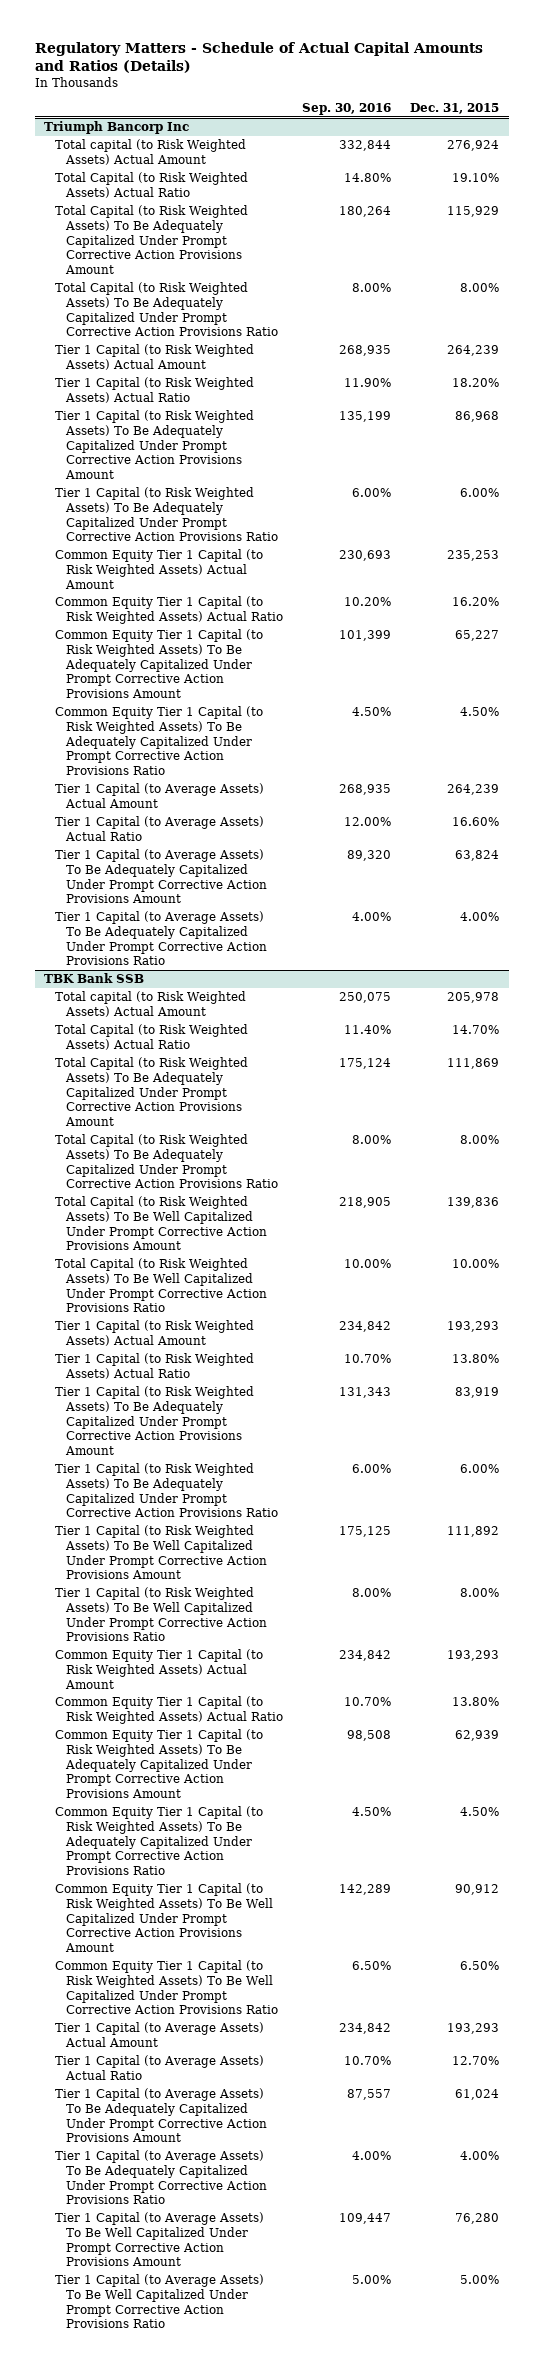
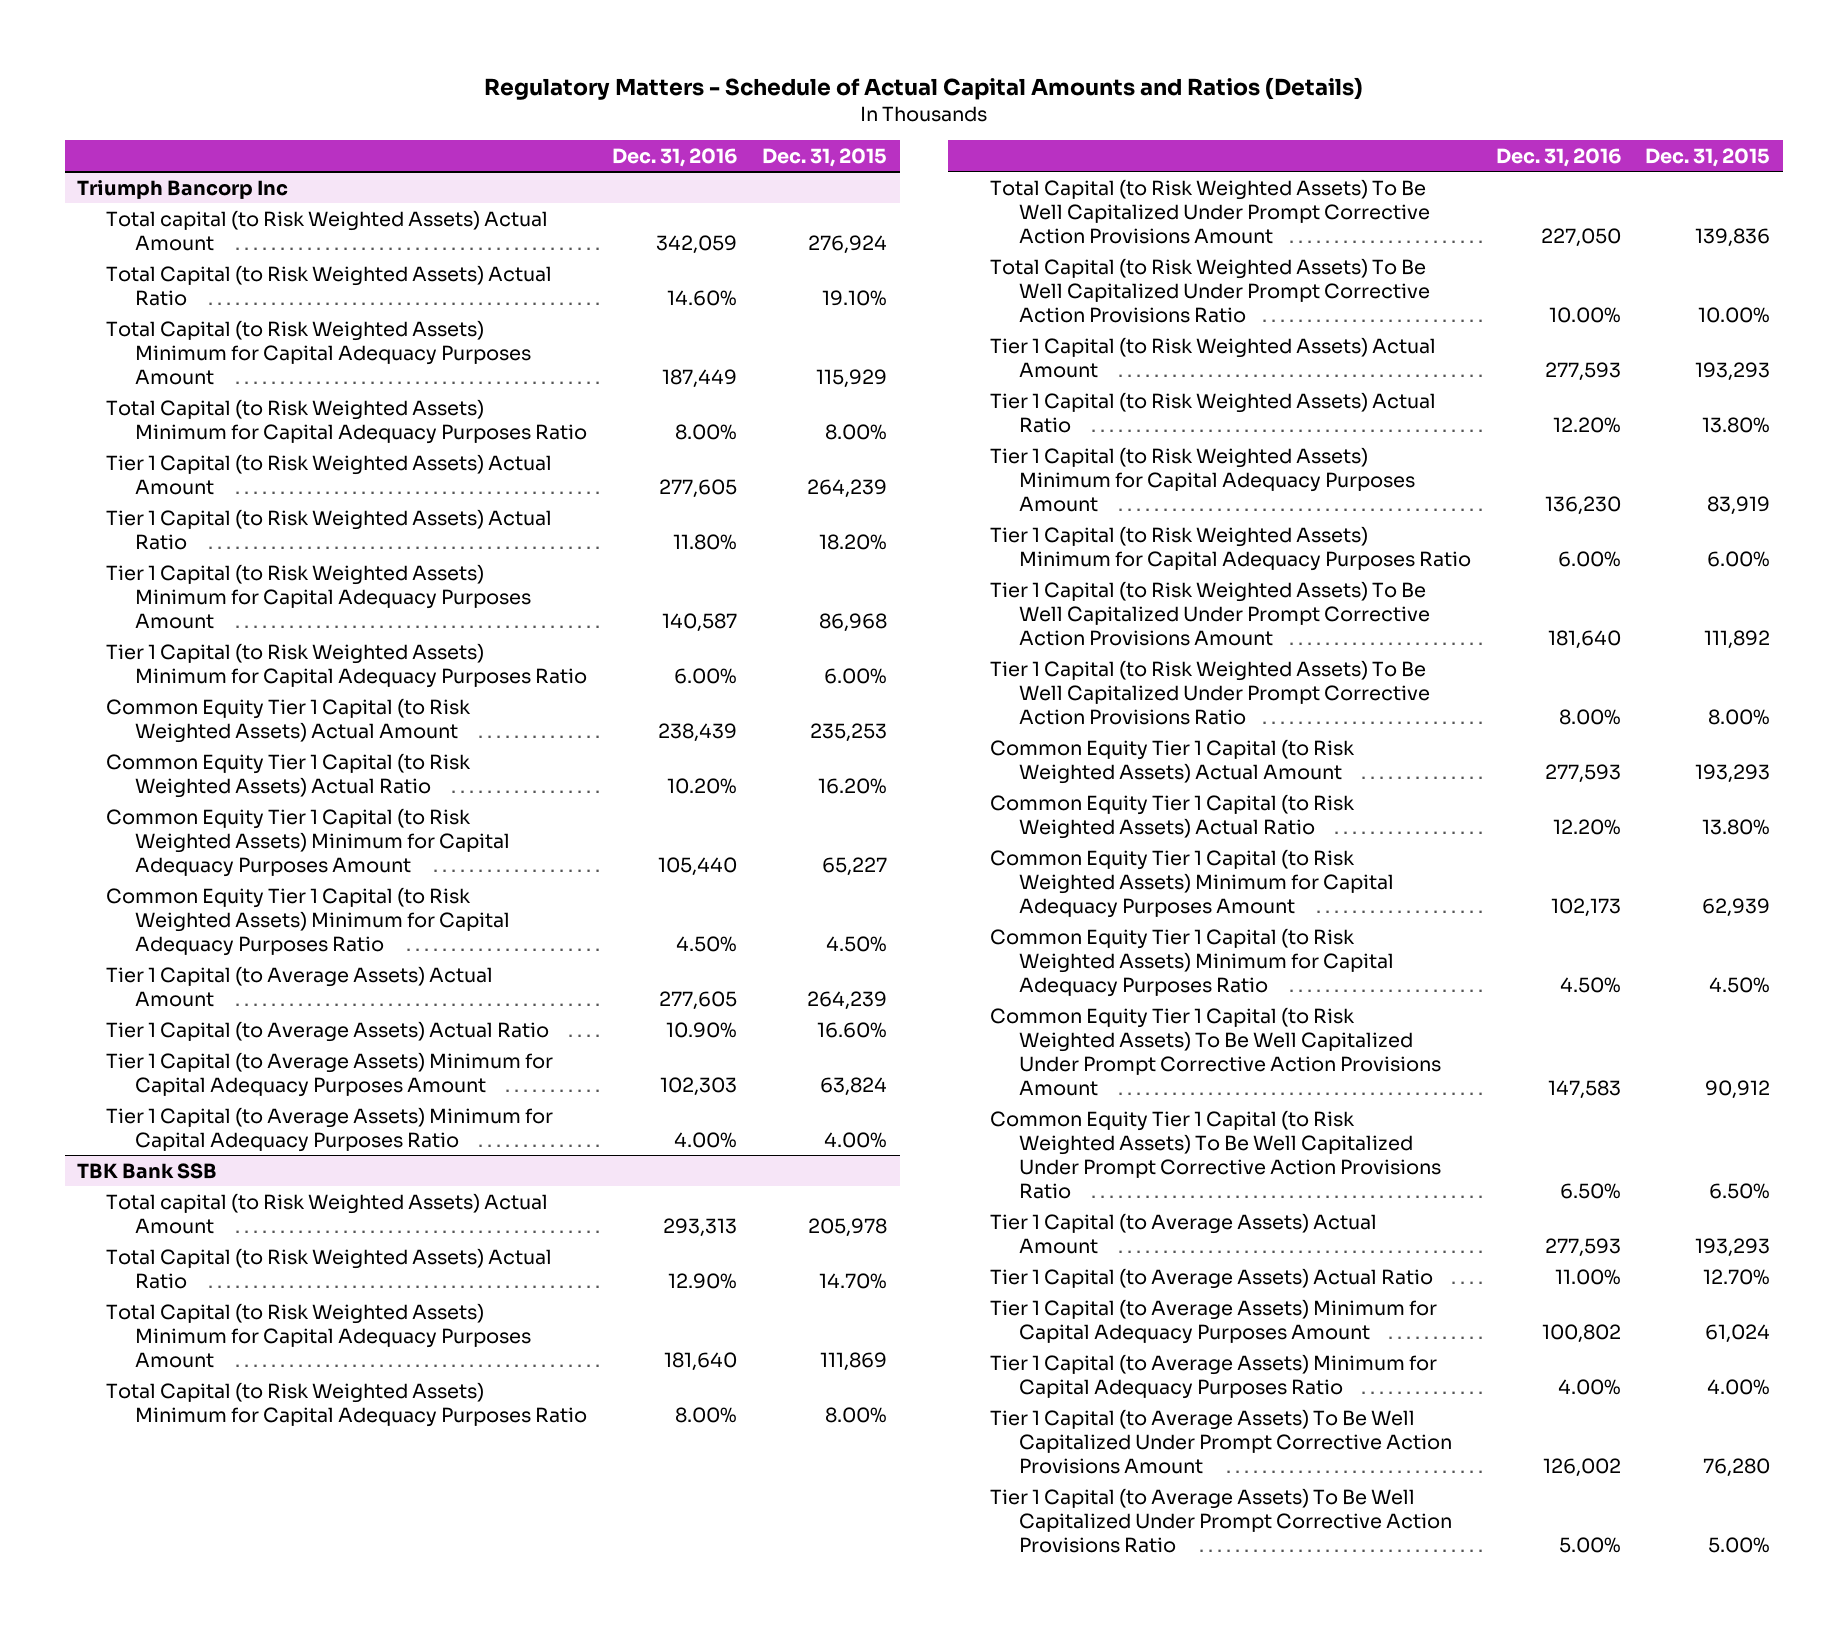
[302,102,392,115] Sep. 30, 2016 -> none
none -> [612,147,738,167] Dec. 31, 2016
[55,205,249,274] Total Capital (to Risk Weighted Assets) To Be Adequately Capitalized Under Prompt Corrective Action Provisions Amount -> [106,319,532,385] Total Capital (to Risk Weighted Assets) Minimum for Capital Adequacy Purposes Amount
[55,282,279,337] Total Capital (to Risk Weighted Assets) To Be Adequately Capitalized Under Prompt Corrective Action Provisions Ratio -> [106,398,588,444] Total Capital (to Risk Weighted Assets) Minimum for Capital Adequacy Purposes Ratio
[55,410,255,479] Tier 1 Capital (to Risk Weighted Assets) To Be Adequately Capitalized Under Prompt Corrective Action Provisions Amount -> [106,563,532,629] Tier 1 Capital (to Risk Weighted Assets) Minimum for Capital Adequacy Purposes Amount
[55,487,279,542] Tier 1 Capital (to Risk Weighted Assets) To Be Adequately Capitalized Under Prompt Corrective Action Provisions Ratio -> [106,642,588,688] Tier 1 Capital (to Risk Weighted Assets) Minimum for Capital Adequacy Purposes Ratio
[55,629,264,698] Common Equity Tier 1 Capital (to Risk Weighted Assets) To Be Adequately Capitalized Under Prompt Corrective Action Provisions Amount -> [106,807,511,877] Common Equity Tier 1 Capital (to Risk Weighted Assets) Minimum for Capital Adequacy Purposes Amount
[55,706,264,775] Common Equity Tier 1 Capital (to Risk Weighted Assets) To Be Adequately Capitalized Under Prompt Corrective Action Provisions Ratio -> [106,886,511,956] Common Equity Tier 1 Capital (to Risk Weighted Assets) Minimum for Capital Adequacy Purposes Ratio
[55,849,268,904] Tier 1 Capital (to Average Assets) To Be Adequately Capitalized Under Prompt Corrective Action Provisions Amount -> [106,1051,554,1097] Tier 1 Capital (to Average Assets) Minimum for Capital Adequacy Purposes Amount
[55,911,268,966] Tier 1 Capital (to Average Assets) To Be Adequately Capitalized Under Prompt Corrective Action Provisions Ratio -> [106,1106,554,1152] Tier 1 Capital (to Average Assets) Minimum for Capital Adequacy Purposes Ratio
[55,1057,249,1126] Total Capital (to Risk Weighted Assets) To Be Adequately Capitalized Under Prompt Corrective Action Provisions Amount -> [106,1302,532,1368] Total Capital (to Risk Weighted Assets) Minimum for Capital Adequacy Purposes Amount
[55,1134,279,1189] Total Capital (to Risk Weighted Assets) To Be Adequately Capitalized Under Prompt Corrective Action Provisions Ratio -> [106,1381,588,1427] Total Capital (to Risk Weighted Assets) Minimum for Capital Adequacy Purposes Ratio
[55,1386,255,1455] Tier 1 Capital (to Risk Weighted Assets) To Be Adequately Capitalized Under Prompt Corrective Action Provisions Amount -> [989,446,1415,512] Tier 1 Capital (to Risk Weighted Assets) Minimum for Capital Adequacy Purposes Amount
[55,1463,279,1518] Tier 1 Capital (to Risk Weighted Assets) To Be Adequately Capitalized Under Prompt Corrective Action Provisions Ratio -> [989,525,1471,571] Tier 1 Capital (to Risk Weighted Assets) Minimum for Capital Adequacy Purposes Ratio
[55,1729,264,1798] Common Equity Tier 1 Capital (to Risk Weighted Assets) To Be Adequately Capitalized Under Prompt Corrective Action Provisions Amount -> [989,848,1394,918] Common Equity Tier 1 Capital (to Risk Weighted Assets) Minimum for Capital Adequacy Purposes Amount
[55,1806,264,1875] Common Equity Tier 1 Capital (to Risk Weighted Assets) To Be Adequately Capitalized Under Prompt Corrective Action Provisions Ratio -> [989,927,1394,997] Common Equity Tier 1 Capital (to Risk Weighted Assets) Minimum for Capital Adequacy Purposes Ratio
[55,2088,268,2143] Tier 1 Capital (to Average Assets) To Be Adequately Capitalized Under Prompt Corrective Action Provisions Amount -> [989,1298,1437,1344] Tier 1 Capital (to Average Assets) Minimum for Capital Adequacy Purposes Amount
[55,2150,268,2205] Tier 1 Capital (to Average Assets) To Be Adequately Capitalized Under Prompt Corrective Action Provisions Ratio -> [989,1353,1437,1399] Tier 1 Capital (to Average Assets) Minimum for Capital Adequacy Purposes Ratio

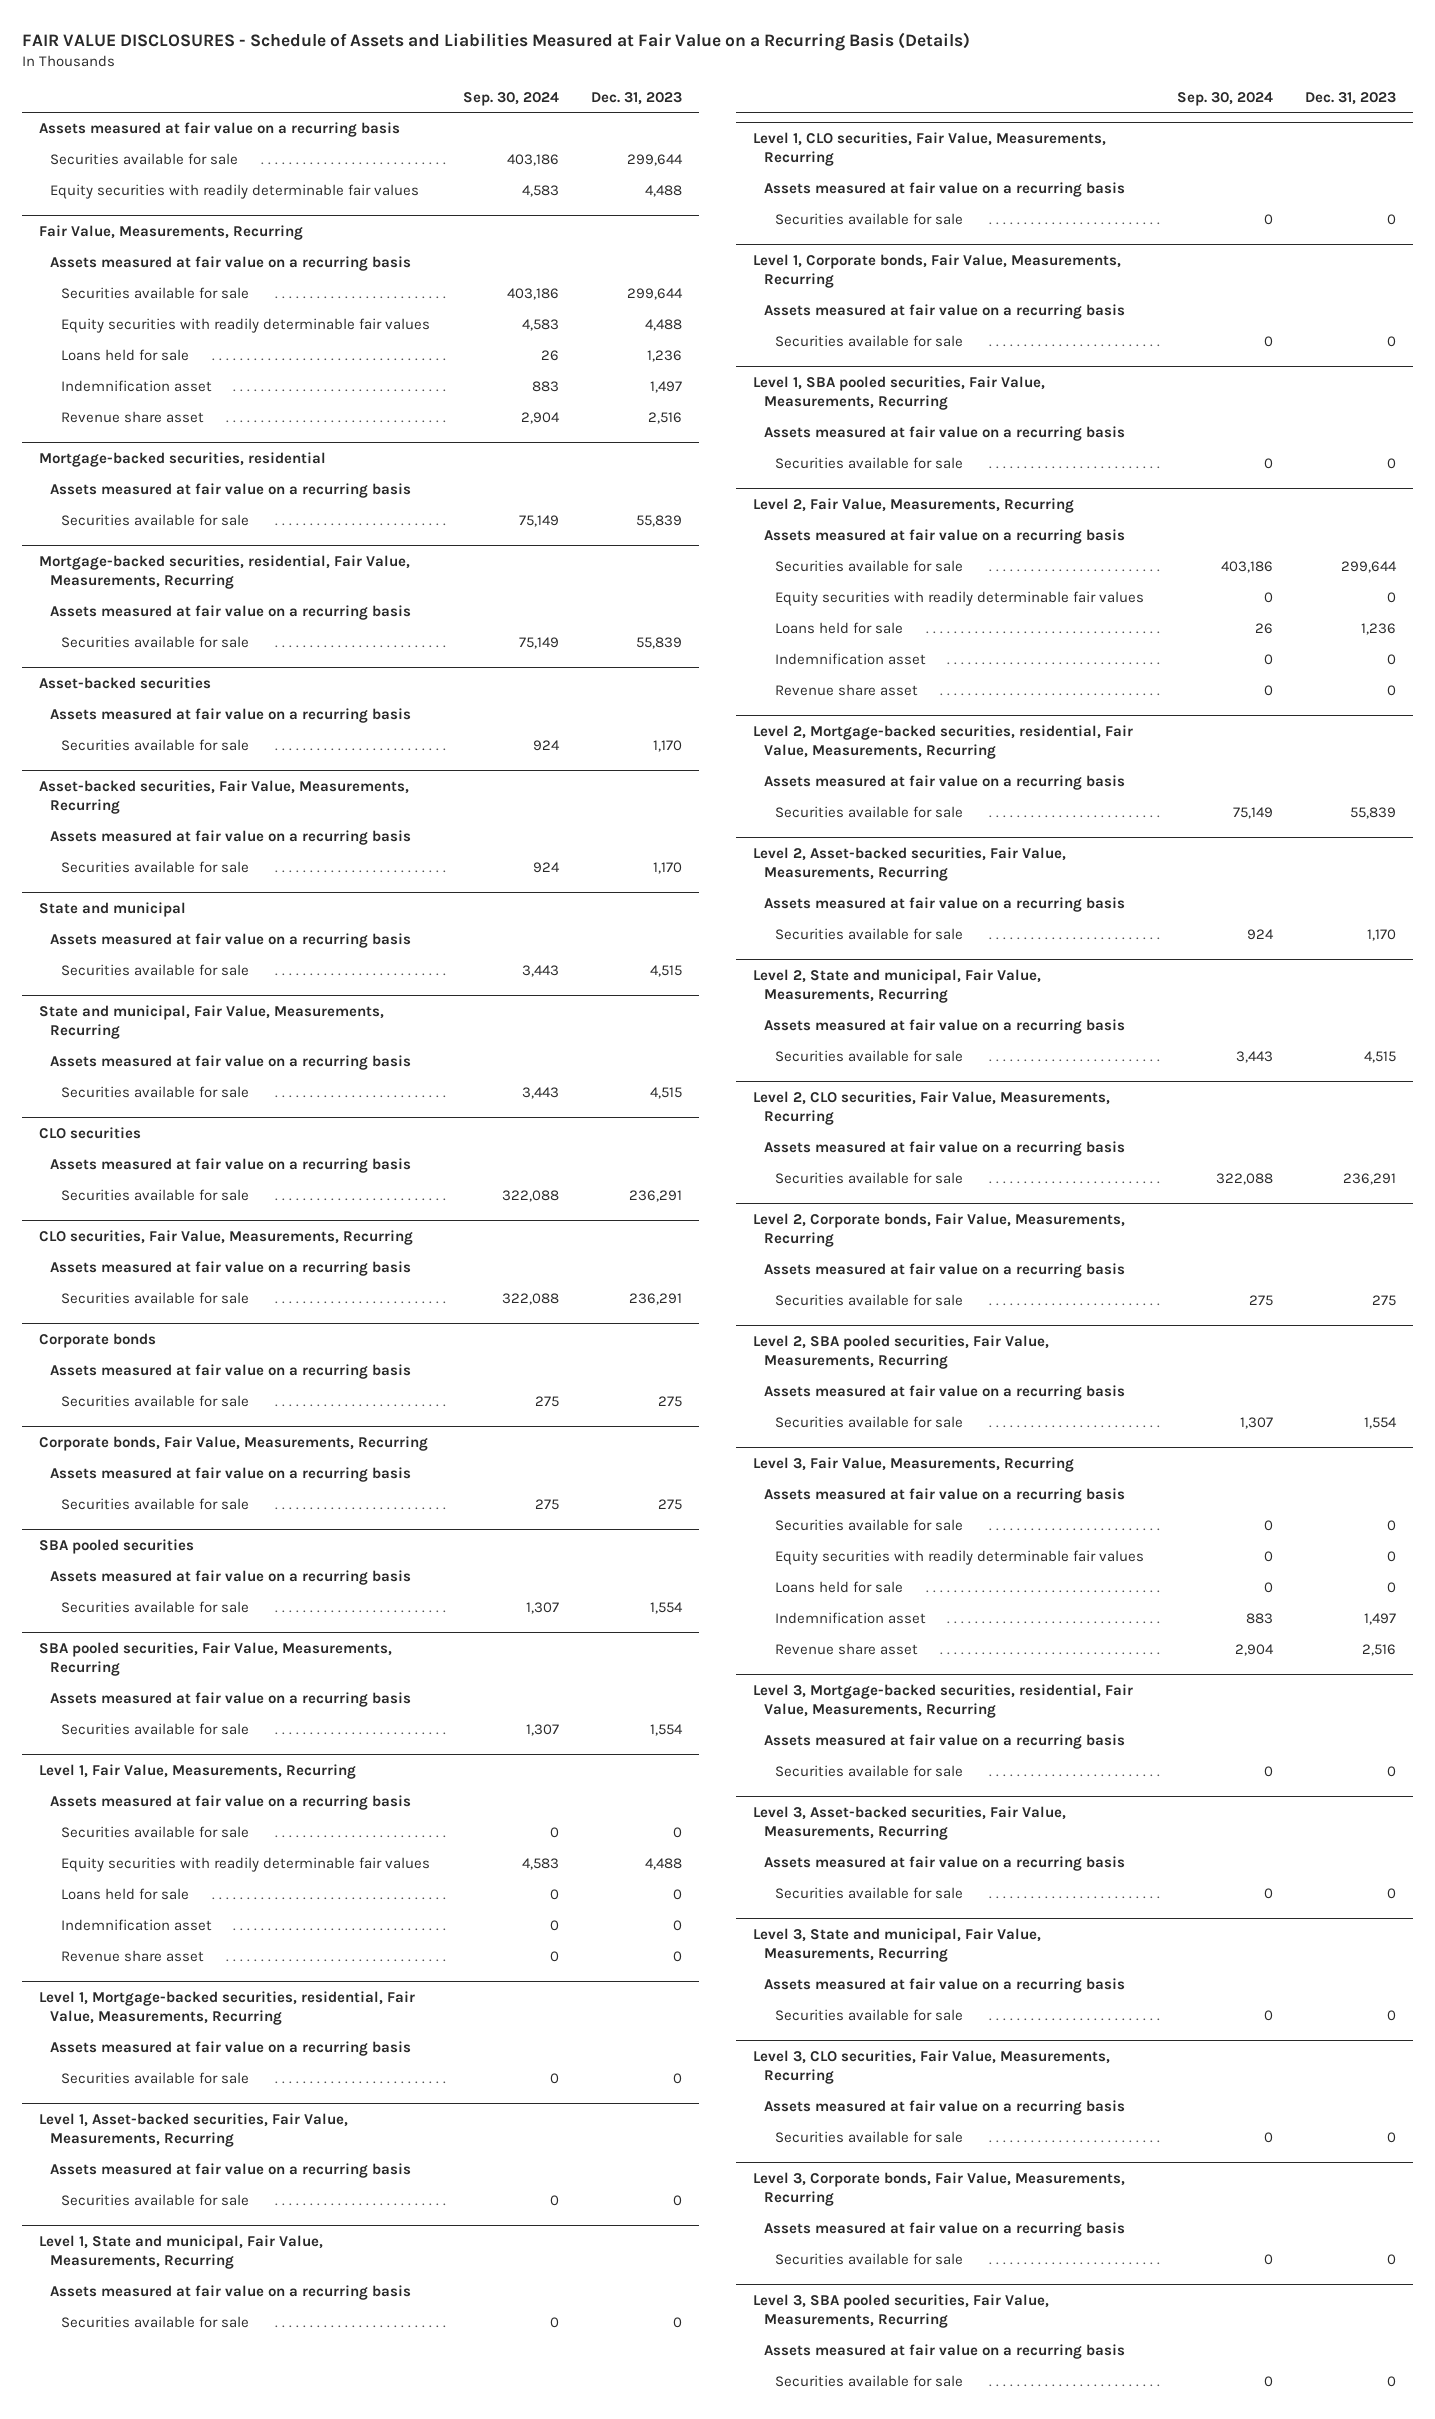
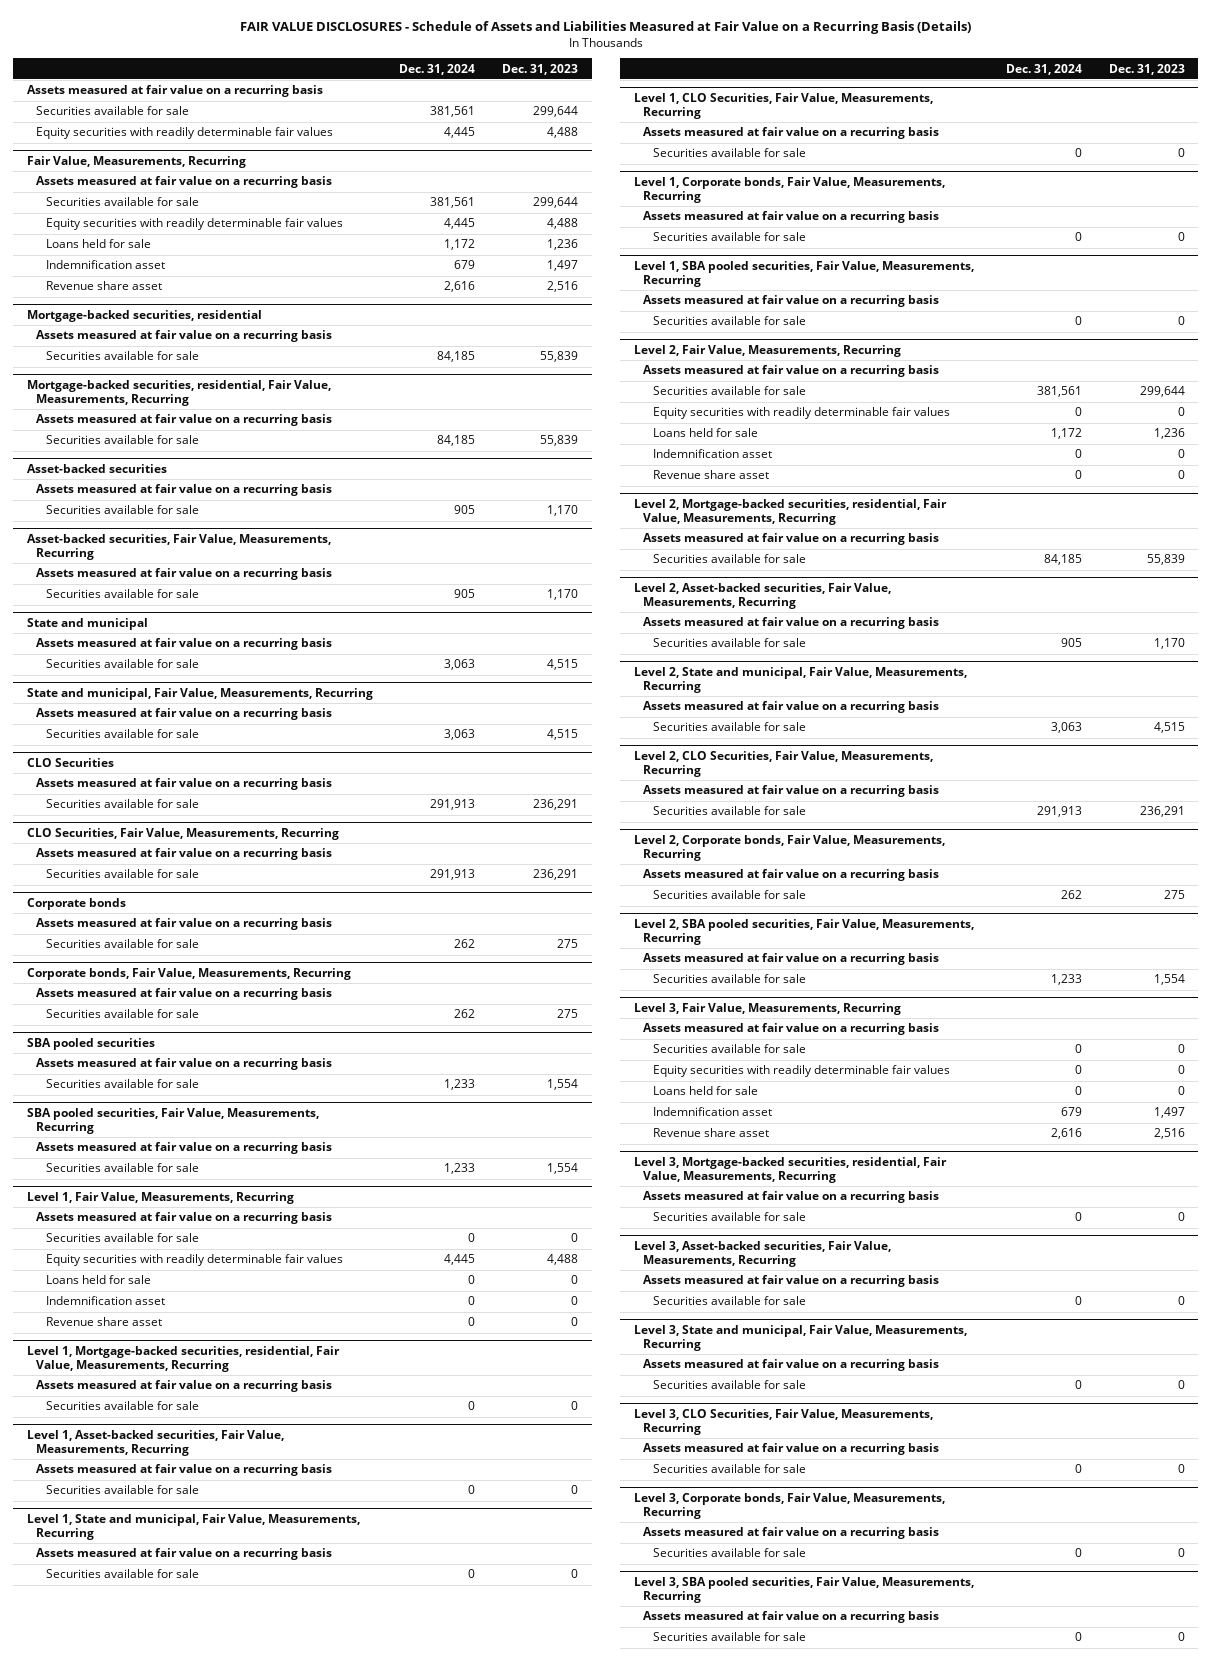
[462,91,559,106] Sep. 30, 2024 -> none
none -> [399,63,476,75] Dec. 31, 2024
[38,1126,141,1139] CLO securities -> [26,757,114,767] CLO Securities
[38,1229,413,1245] CLO securities, Fair Value, Measurements, Recurring -> [26,827,339,840] CLO Securities, Fair Value, Measurements, Recurring
[752,131,1106,167] Level 1, CLO securities, Fair Value, Measurements, Recurring -> [633,92,933,120] Level 1, CLO Securities, Fair Value, Measurements, Recurring
[752,1090,1110,1126] Level 2, CLO securities, Fair Value, Measurements, Recurring -> [633,750,933,778] Level 2, CLO Securities, Fair Value, Measurements, Recurring
[752,2049,1110,2085] Level 3, CLO securities, Fair Value, Measurements, Recurring -> [633,1408,933,1436] Level 3, CLO Securities, Fair Value, Measurements, Recurring

